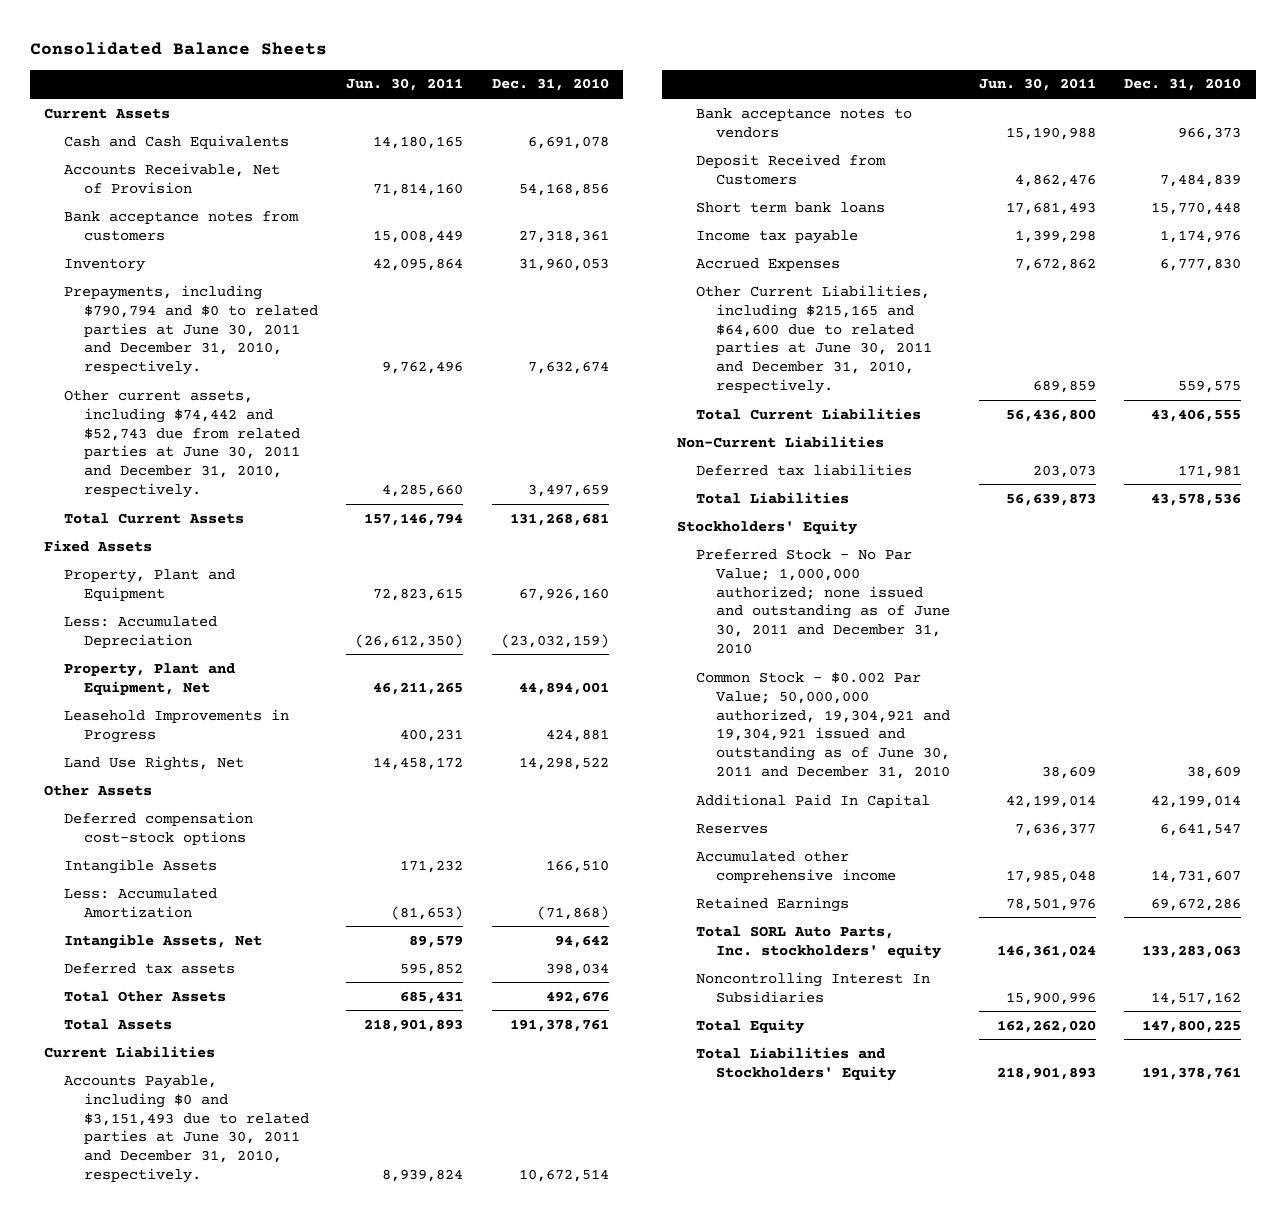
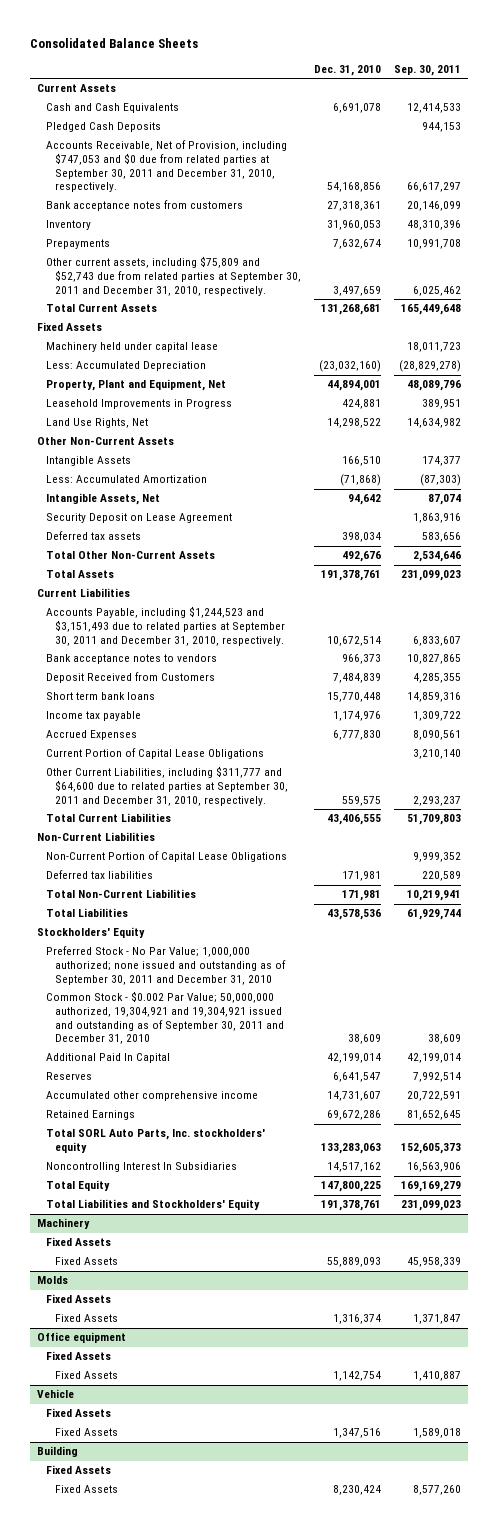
[346,78,464,92] Jun. 30, 2011 -> none
none -> [394,64,462,76] Sep. 30, 2011
none -> [45,122,161,133] Pledged Cash Deposits
[63,162,280,194] Accounts Receivable, Net of Provision -> [45,140,287,193] Accounts Receivable, Net of Provision, including $747,053 and $0 due from related parties at September 30, 2011 and December 31, 2010, respectively.
[63,284,318,376] Prepayments, including $790,794 and $0 to related parties at June 30, 2011 and December 31, 2010, respectively. -> [45,239,110,250] Prepayments
[63,389,300,499] Other current assets, including $74,442 and $52,743 due from related parties at June 30, 2011 and December 31, 2010, respectively. -> [45,256,301,296] Other current assets, including $75,809 and $52,743 due from related parties at September 30, 2011 and December 31, 2010, respectively.
[63,568,235,601] Property, Plant and Equipment -> none
none -> [45,342,218,353] Machinery held under capital lease
[500,633,609,648] (23,032,159) -> [319,360,382,373] (23,032,160)
[63,811,253,845] Deferred compensation cost-stock options -> none
[44,784,153,796] Other Assets -> [36,437,174,446] Other Non-Current Assets
none -> [45,513,232,524] Security Deposit on Lease Agreement
[63,990,226,1002] Total Other Assets -> [45,551,215,560] Total Other Non-Current Assets
[63,1074,309,1184] Accounts Payable, including $0 and $3,151,493 due to related parties at June 30, 2011 and December 31, 2010, respectively. -> [45,606,285,646] Accounts Payable, including $1,244,523 and $3,151,493 due to related parties at September 30, 2011 and December 31, 2010, respectively.
none -> [45,748,264,760] Current Portion of Capital Lease Obligations
[696,284,933,395] Other Current Liabilities, including $215,165 and $64,600 due to related parties at June 30, 2011 and December 31, 2010, respectively. -> [45,766,288,806] Other Current Liabilities, including $311,777 and $64,600 due to related parties at September 30, 2011 and December 31, 2010, respectively.
none -> [45,851,287,863] Non-Current Portion of Capital Lease Obligations
none -> [45,889,196,899] Total Non-Current Liabilities
[696,548,951,655] Preferred Stock - No Par Value; 1,000,000 authorized; none issued and outstanding as of June 30, 2011 and December 31, 2010 -> [45,946,286,985] Preferred Stock - No Par Value; 1,000,000 authorized; none issued and outstanding as of September 30, 2011 and December 31, 2010
[696,671,951,780] Common Stock - $0.002 Par Value; 50,000,000 authorized, 19,304,921 and 19,304,921 issued and outstanding as of June 30, 2011 and December 31, 2010 -> [45,991,284,1045] Common Stock - $0.002 Par Value; 50,000,000 authorized, 19,304,921 and 19,304,921 issued and outstanding as of September 30, 2011 and December 31, 2010
none -> [36,1218,90,1230] Machinery
none -> [45,1237,111,1247] Fixed Assets
none -> [54,1257,118,1266] Fixed Assets
none -> [36,1276,68,1285] Molds
none -> [45,1294,111,1304] Fixed Assets
none -> [54,1314,118,1323] Fixed Assets
none -> [36,1332,126,1344] Office equipment
none -> [45,1351,111,1361] Fixed Assets
none -> [54,1371,118,1380] Fixed Assets
none -> [36,1389,74,1399] Vehicle
none -> [45,1408,111,1418] Fixed Assets
none -> [54,1428,118,1437] Fixed Assets
none -> [36,1446,78,1458] Building
none -> [45,1465,111,1475] Fixed Assets
none -> [54,1485,118,1494] Fixed Assets

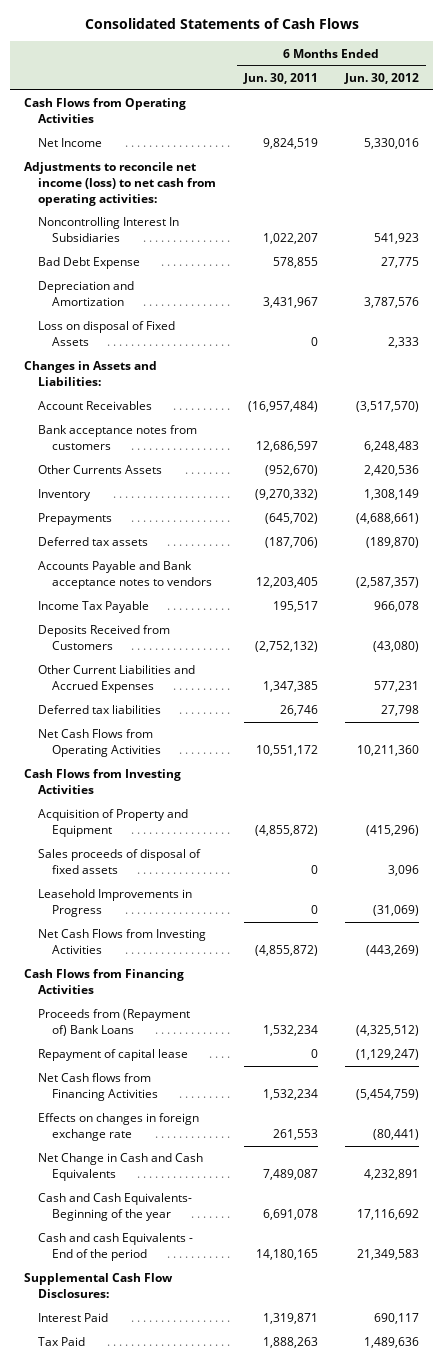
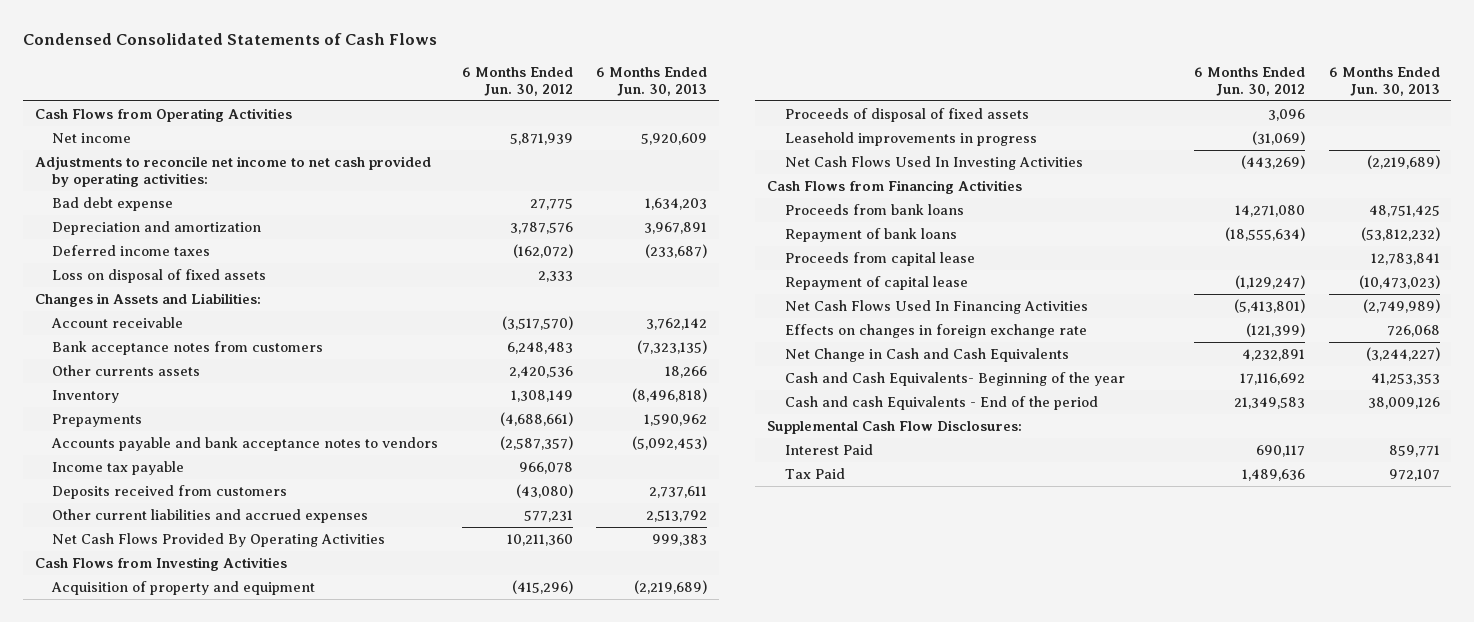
[84,18,359,30] Consolidated Statements of Cash Flows -> [22,33,437,46] Condensed Consolidated Statements of Cash Flows
[242,73,318,85] Jun. 30, 2011 -> none
none -> [596,66,708,96] 6 Months Ended Jun. 30, 2013
[38,217,180,243] Noncontrolling Interest In Subsidiaries -> none
[38,138,103,148] Net Income -> [52,132,132,143] Net income
[364,138,420,150] 5,330,016 -> [509,132,573,145] 5,871,939
[24,162,217,206] Adjustments to reconcile net income (loss) to net cash from operating activities: -> [34,155,431,187] Adjustments to reconcile net income to net cash provided by operating activities:
[38,257,141,270] Bad Debt Expense -> [52,196,174,211] Bad debt expense
[38,281,135,307] Depreciation and Amortization -> [52,220,262,235] Depreciation and amortization
none -> [52,244,211,256] Deferred income taxes
[38,321,176,347] Loss on disposal of Fixed Assets -> [52,268,267,283] Loss on disposal of fixed assets
[38,401,153,411] Account Receivables -> [51,316,184,328] Account receivable
[38,465,163,475] Other Currents Assets -> [52,364,201,376] Other currents assets
[38,537,149,547] Deferred tax assets -> none
[38,705,162,715] Deferred tax liabilities -> none
[38,561,213,590] Accounts Payable and Bank acceptance notes to vendors -> [51,436,439,451] Accounts payable and bank acceptance notes to vendors
[38,601,150,614] Income Tax Payable -> [52,460,185,475] Income tax payable
[38,625,171,651] Deposits Received from Customers -> [52,484,288,499] Deposits received from customers
[38,665,196,694] Other Current Liabilities and Accrued Expenses -> [52,508,369,523] Other current liabilities and accrued expenses
[38,729,162,758] Net Cash Flows from Operating Activities -> [52,532,386,547] Net Cash Flows Provided By Operating Activities
[38,809,189,838] Acquisition of Property and Equipment -> [51,580,316,595] Acquisition of property and equipment
[38,849,202,875] Sales proceeds of disposal of fixed assets -> [784,107,1029,122] Proceeds of disposal of fixed assets
[38,889,193,918] Leasehold Improvements in Progress -> [784,131,1037,146] Leasehold improvements in progress
[38,929,207,955] Net Cash Flows from Investing Activities -> [784,155,1083,170] Net Cash Flows Used In Investing Activities
[38,1009,191,1037] Proceeds from (Repayment of) Bank Loans -> [784,203,964,215] Proceeds from bank loans
[356,1025,420,1037] (4,325,512) -> [1235,204,1306,217] 14,271,080
none -> [784,227,957,242] Repayment of bank loans
none -> [784,251,975,266] Proceeds from capital lease
[38,1073,159,1102] Net Cash flows from Financing Activities -> [784,299,1088,314] Net Cash Flows Used In Financing Activities
[356,1089,420,1101] (5,454,759) -> [1234,298,1306,313] (5,413,801)
[373,1129,420,1141] (80,441) -> [1246,322,1306,337] (121,399)

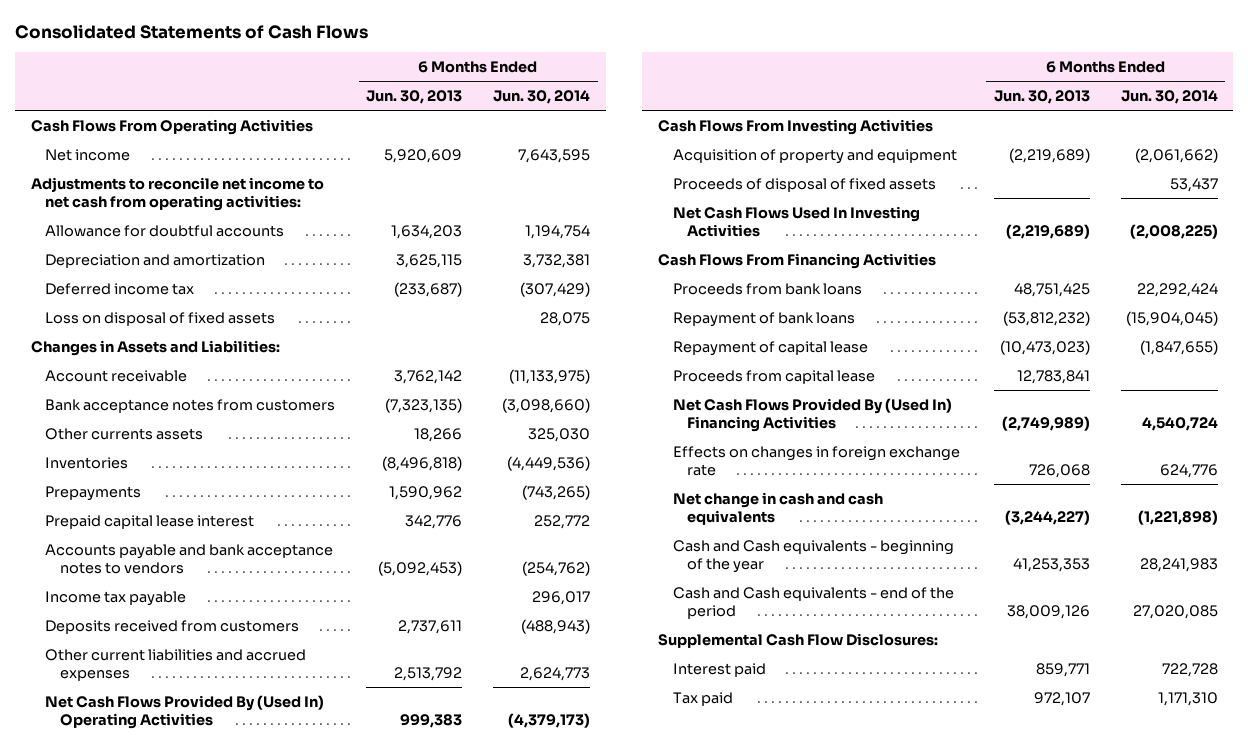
[22,33,437,46] Condensed Consolidated Statements of Cash Flows -> [15,23,369,39] Consolidated Statements of Cash Flows
[461,66,573,96] 6 Months Ended Jun. 30, 2012 -> none
none -> [493,90,591,105] Jun. 30, 2014
[34,107,292,122] Cash Flows from Operating Activities -> [30,118,313,135] Cash Flows From Operating Activities
[34,155,431,187] Adjustments to reconcile net income to net cash provided by operating activities: -> [30,176,324,212] Adjustments to reconcile net income to net cash from operating activities:
[52,196,174,211] Bad debt expense -> [45,224,285,237] Allowance for doubtful accounts
[644,221,708,234] 3,967,891 -> [396,253,463,268] 3,625,115
[52,244,211,256] Deferred income taxes -> [45,282,195,295] Deferred income tax
[52,389,120,403] Inventory -> [45,456,129,469] Inventories
none -> [45,514,255,529] Prepaid capital lease interest
[52,532,386,547] Net Cash Flows Provided By Operating Activities -> [45,694,325,730] Net Cash Flows Provided By (Used In) Operating Activities
[34,556,287,571] Cash Flows from Investing Activities -> [657,118,933,135] Cash Flows From Investing Activities
[784,131,1037,146] Leasehold improvements in progress -> none
[767,179,1023,194] Cash Flows from Financing Activities -> [657,252,936,269] Cash Flows From Financing Activities
[784,251,975,266] Proceeds from capital lease -> [672,369,875,384] Proceeds from capital lease
[784,299,1088,314] Net Cash Flows Used In Financing Activities -> [672,397,952,433] Net Cash Flows Provided By (Used In) Financing Activities
[784,347,1069,362] Net Change in Cash and Cash Equivalents -> [672,491,883,526] Net change in cash and cash equivalents
[784,371,1125,386] Cash and Cash Equivalents- Beginning of the year -> [672,539,954,574] Cash and Cash equivalents - beginning of the year
[784,395,1098,410] Cash and cash Equivalents - End of the period -> [672,586,954,620] Cash and Cash equivalents - end of the period
[784,443,873,455] Interest Paid -> [672,662,766,677] Interest paid
[784,467,845,479] Tax Paid -> [672,691,733,706] Tax paid

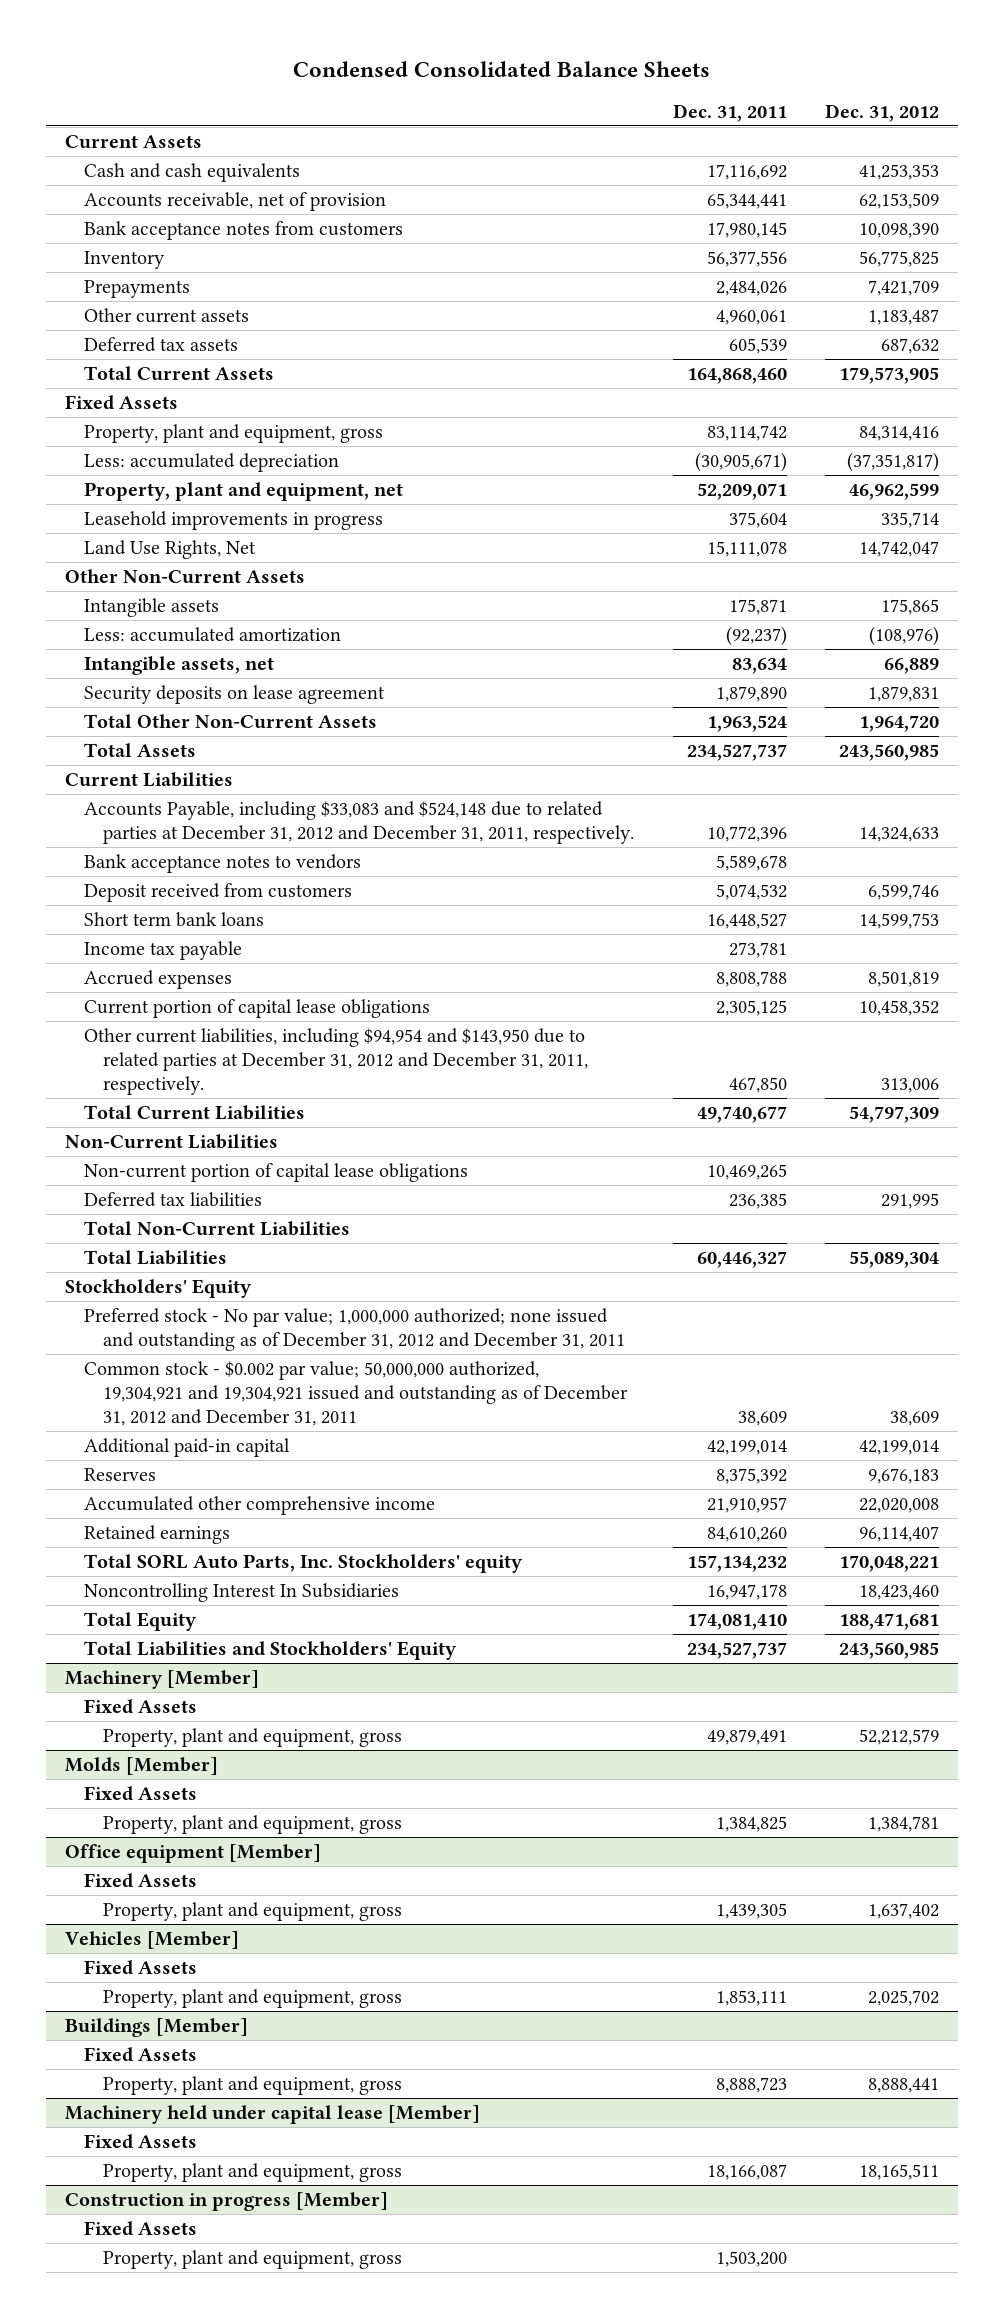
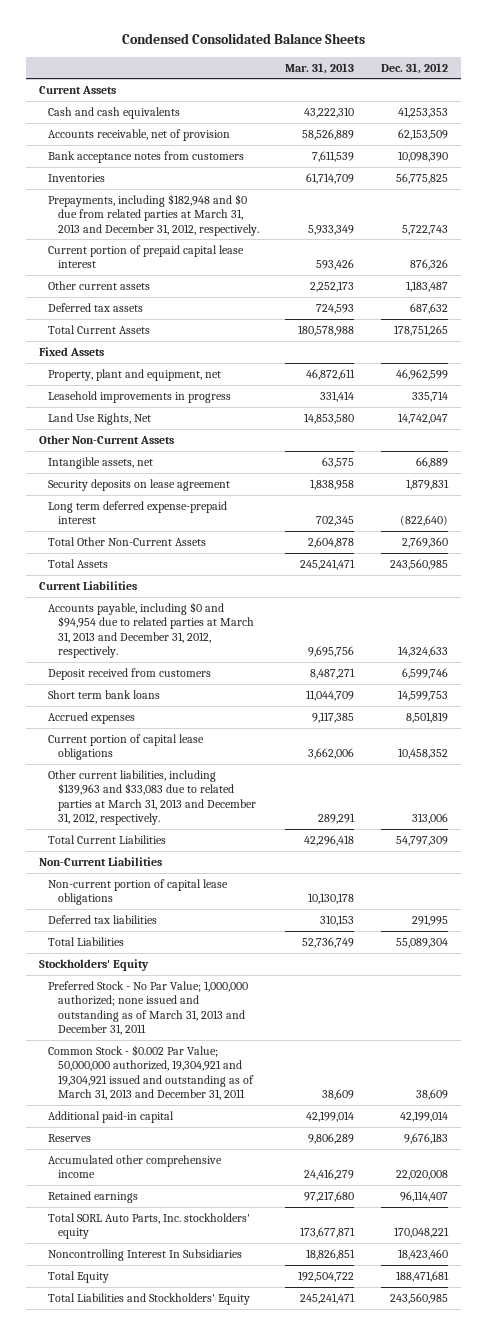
[672,103,787,122] Dec. 31, 2011 -> none
none -> [285,62,355,74] Mar. 31, 2013
[84,279,191,298] Prepayments -> none
[84,250,166,269] Inventory -> [48,174,106,183] Inventories
none -> [48,194,259,236] Prepayments, including $182,948 and $0 due from related parties at March 31, 2013 and December 31, 2012, respectively.
none -> [48,245,245,269] Current portion of prepaid capital lease interest
[839,366,940,384] 179,573,905 -> [394,325,449,337] 178,751,265
[84,423,384,443] Property, plant and equipment, gross -> none
[84,452,340,472] Less: accumulated depreciation -> none
[84,597,220,617] Intangible assets -> none
[84,626,342,642] Less: accumulated amortization -> none
none -> [48,501,228,525] Long term deferred expense-prepaid interest
[859,714,940,732] 1,964,720 -> [402,537,449,549] 2,769,360
[84,853,362,873] Bank acceptance notes to vendors -> none
[84,800,635,844] Accounts Payable, including $33,083 and $524,148 due to related parties at December 31, 2012 and December 31, 2011, respectively. -> [48,602,254,658] Accounts payable, including $0 and $94,954 due to related parties at March 31, 2013 and December 31, 2012, respectively.
[84,940,243,960] Income tax payable -> none
[84,1027,589,1095] Other current liabilities, including $94,954 and $143,950 due to related parties at December 31, 2012 and December 31, 2011, respectively. -> [48,770,256,825] Other current liabilities, including $139,963 and $33,083 due to related parties at March 31, 2013 and December 31, 2012, respectively.
[84,1220,351,1236] Total Non-Current Liabilities -> none
[84,1307,626,1351] Preferred stock - No par value; 1,000,000 authorized; none issued and outstanding as of December 31, 2012 and December 31, 2011 -> [48,981,249,1035] Preferred Stock - No Par Value; 1,000,000 authorized; none issued and outstanding as of March 31, 2013 and December 31, 2011
[84,1360,629,1426] Common stock - $0.002 par value; 50,000,000 authorized, 19,304,921 and 19,304,921 issued and outstanding as of December 31, 2012 and December 31, 2011 -> [48,1045,254,1100] Common Stock - $0.002 Par Value; 50,000,000 authorized, 19,304,921 and 19,304,921 issued and outstanding as of March 31, 2013 and December 31, 2011
[84,1553,524,1573] Total SORL Auto Parts, Inc. Stockholders' equity -> [48,1213,251,1240] Total SORL Auto Parts, Inc. stockholders' equity
[64,1669,259,1689] Machinery [Member] -> none
[84,1698,198,1714] Fixed Assets -> none
[103,1727,403,1747] Property, plant and equipment, gross -> none
[64,1756,218,1775] Molds [Member] -> none
[84,1785,198,1801] Fixed Assets -> none
[103,1814,403,1834] Property, plant and equipment, gross -> none
[64,1843,321,1863] Office equipment [Member] -> none
[84,1872,198,1888] Fixed Assets -> none
[103,1901,403,1921] Property, plant and equipment, gross -> none
[64,1930,239,1949] Vehicles [Member] -> none
[84,1959,198,1975] Fixed Assets -> none
[103,1988,403,2008] Property, plant and equipment, gross -> none
[64,2017,248,2037] Buildings [Member] -> none
[84,2046,198,2062] Fixed Assets -> none
[103,2075,403,2095] Property, plant and equipment, gross -> none
[64,2104,480,2124] Machinery held under capital lease [Member] -> none
[84,2133,198,2149] Fixed Assets -> none
[103,2162,403,2182] Property, plant and equipment, gross -> none
[64,2191,388,2211] Construction in progress [Member] -> none
[84,2220,198,2236] Fixed Assets -> none
[103,2249,403,2269] Property, plant and equipment, gross -> none

